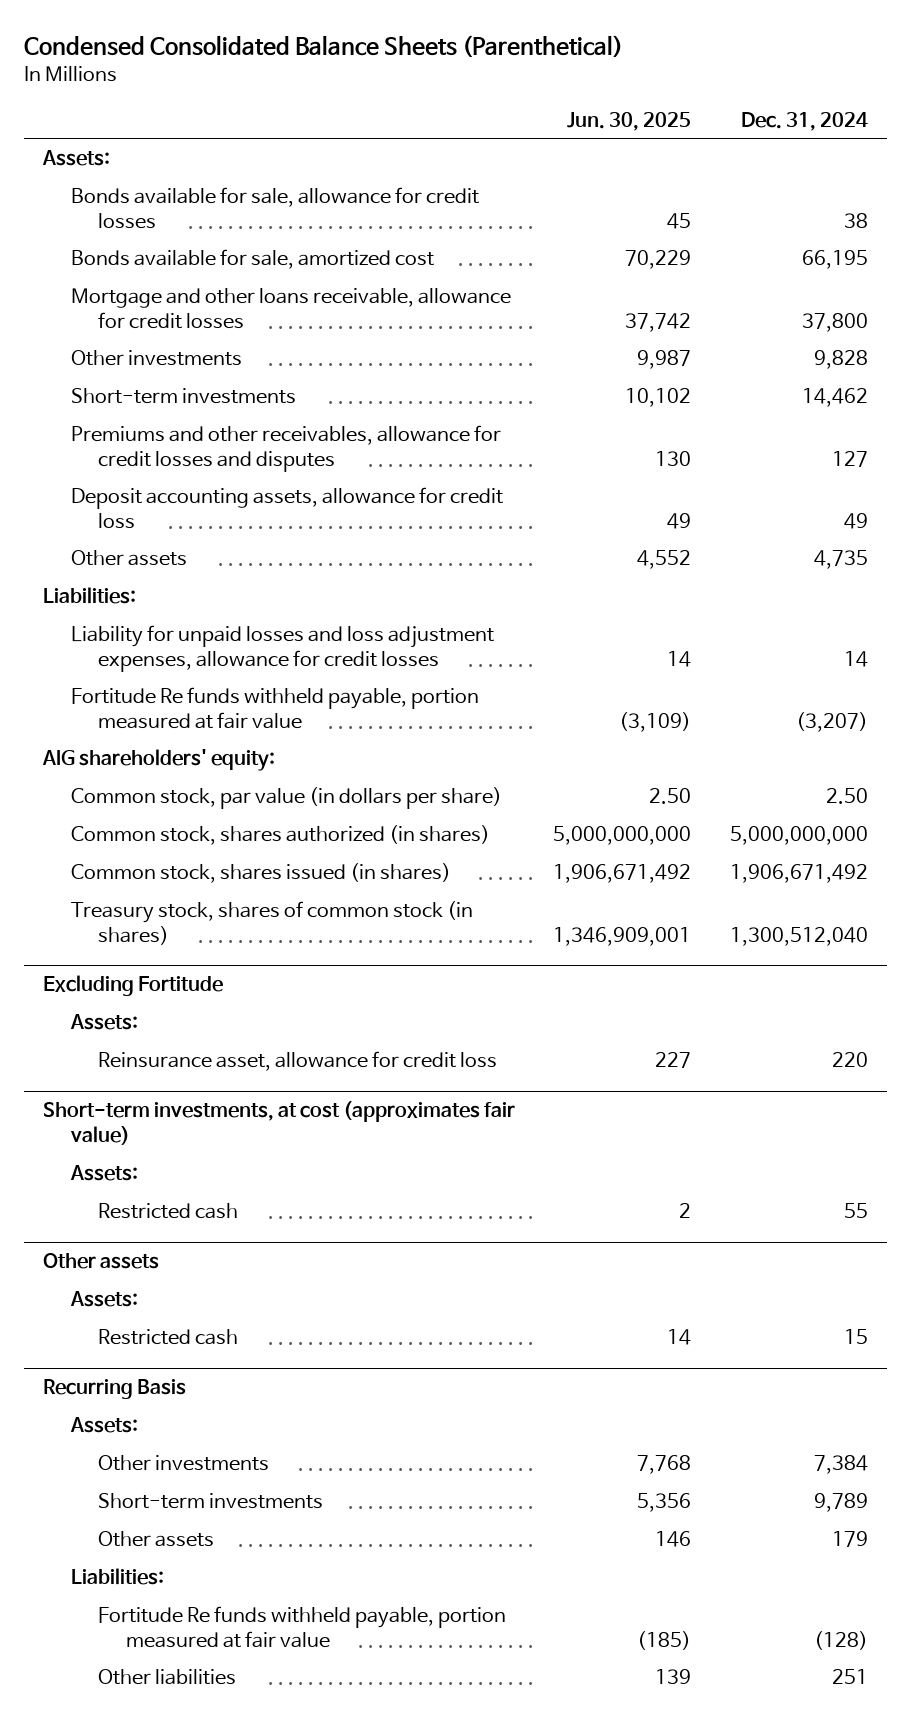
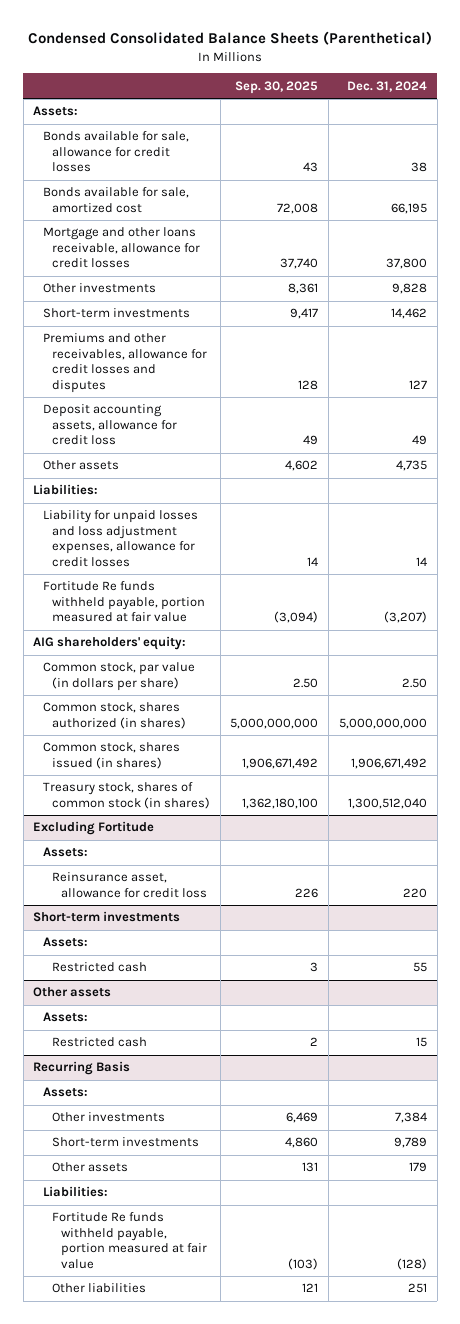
[567,111,692,131] Jun. 30, 2025 -> none
none -> [235,80,319,94] Sep. 30, 2025
[42,1101,515,1145] Short-term investments, at cost (approximates fair value) -> [33,911,181,923] Short-term investments

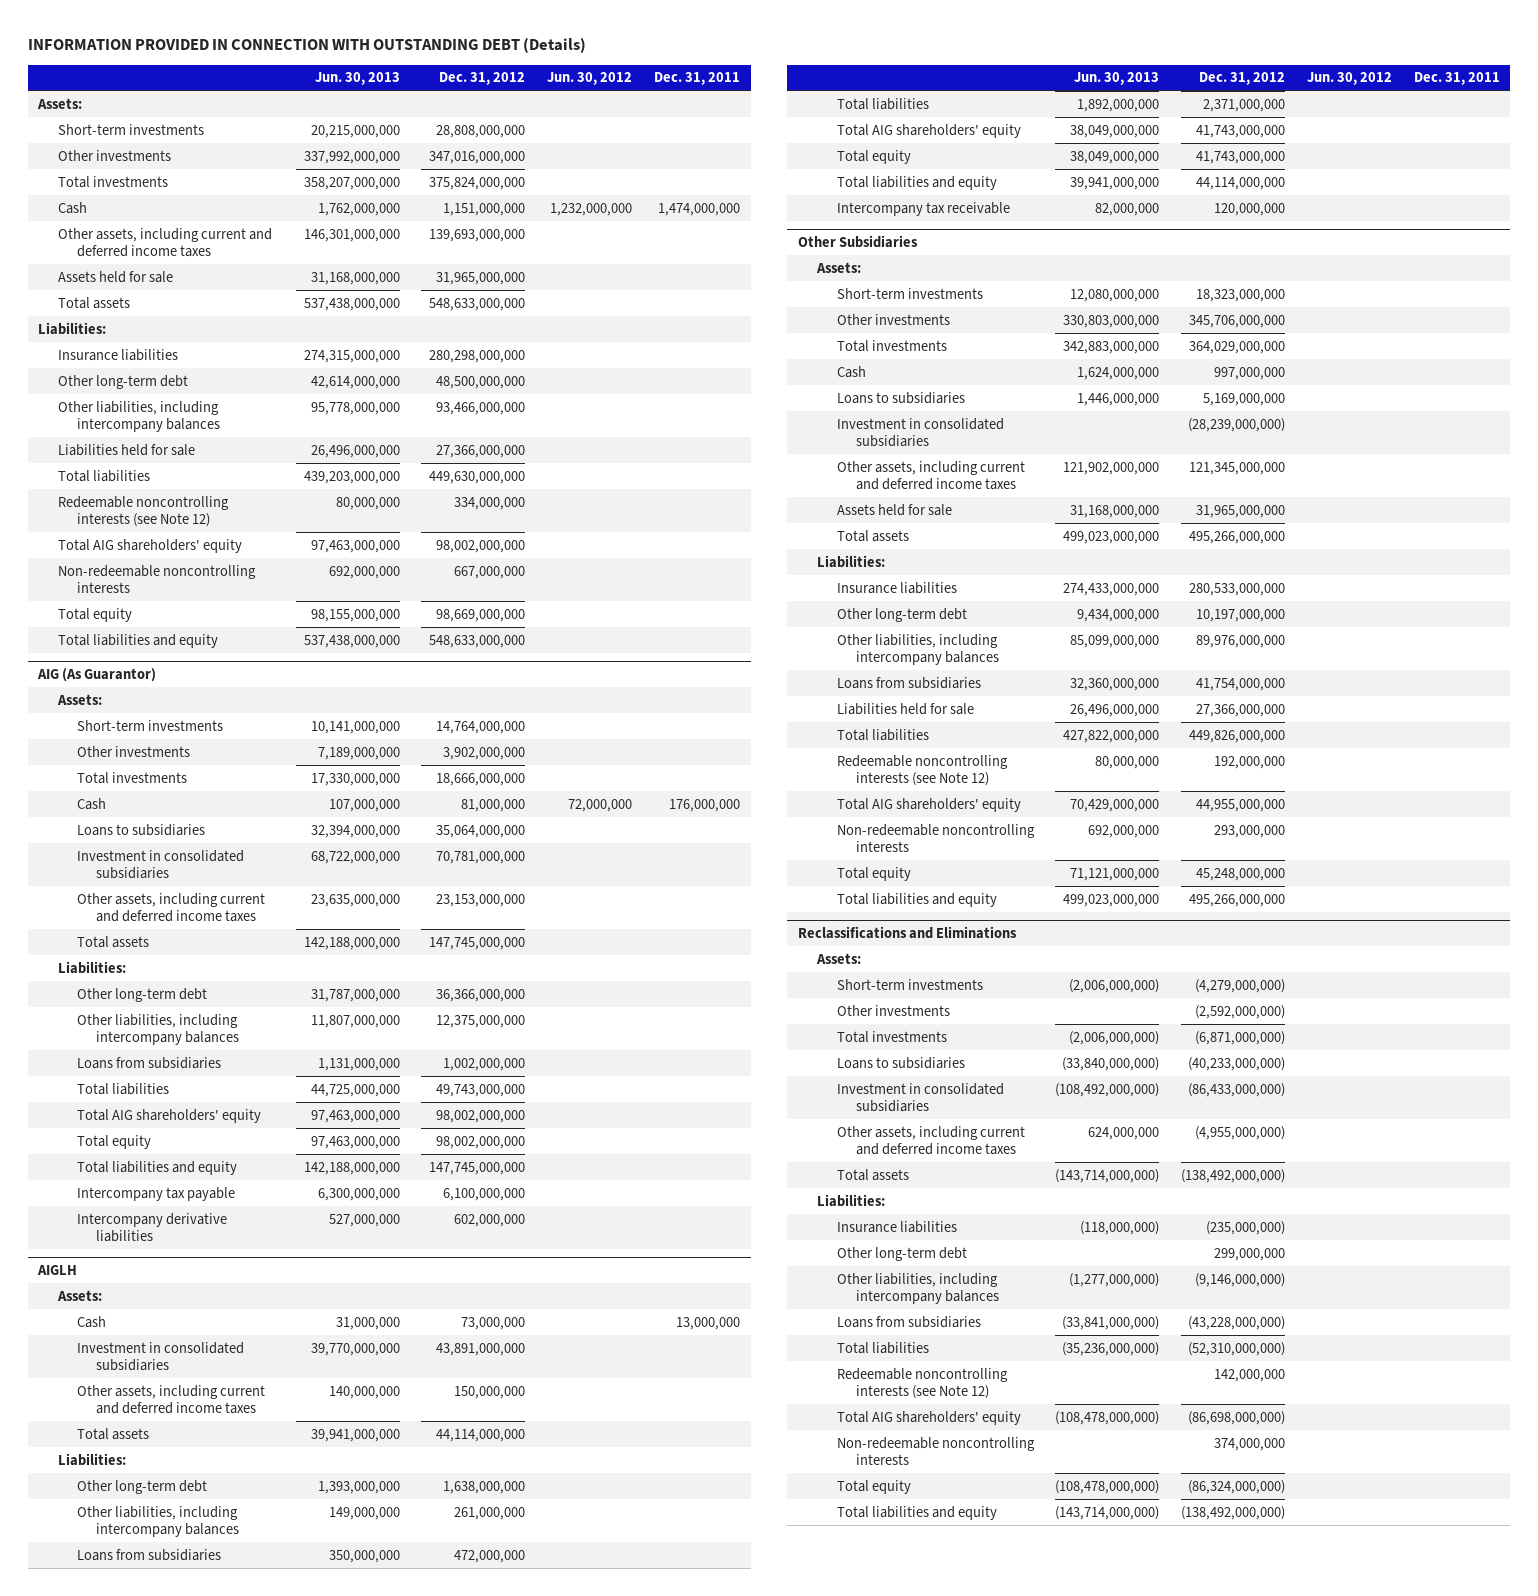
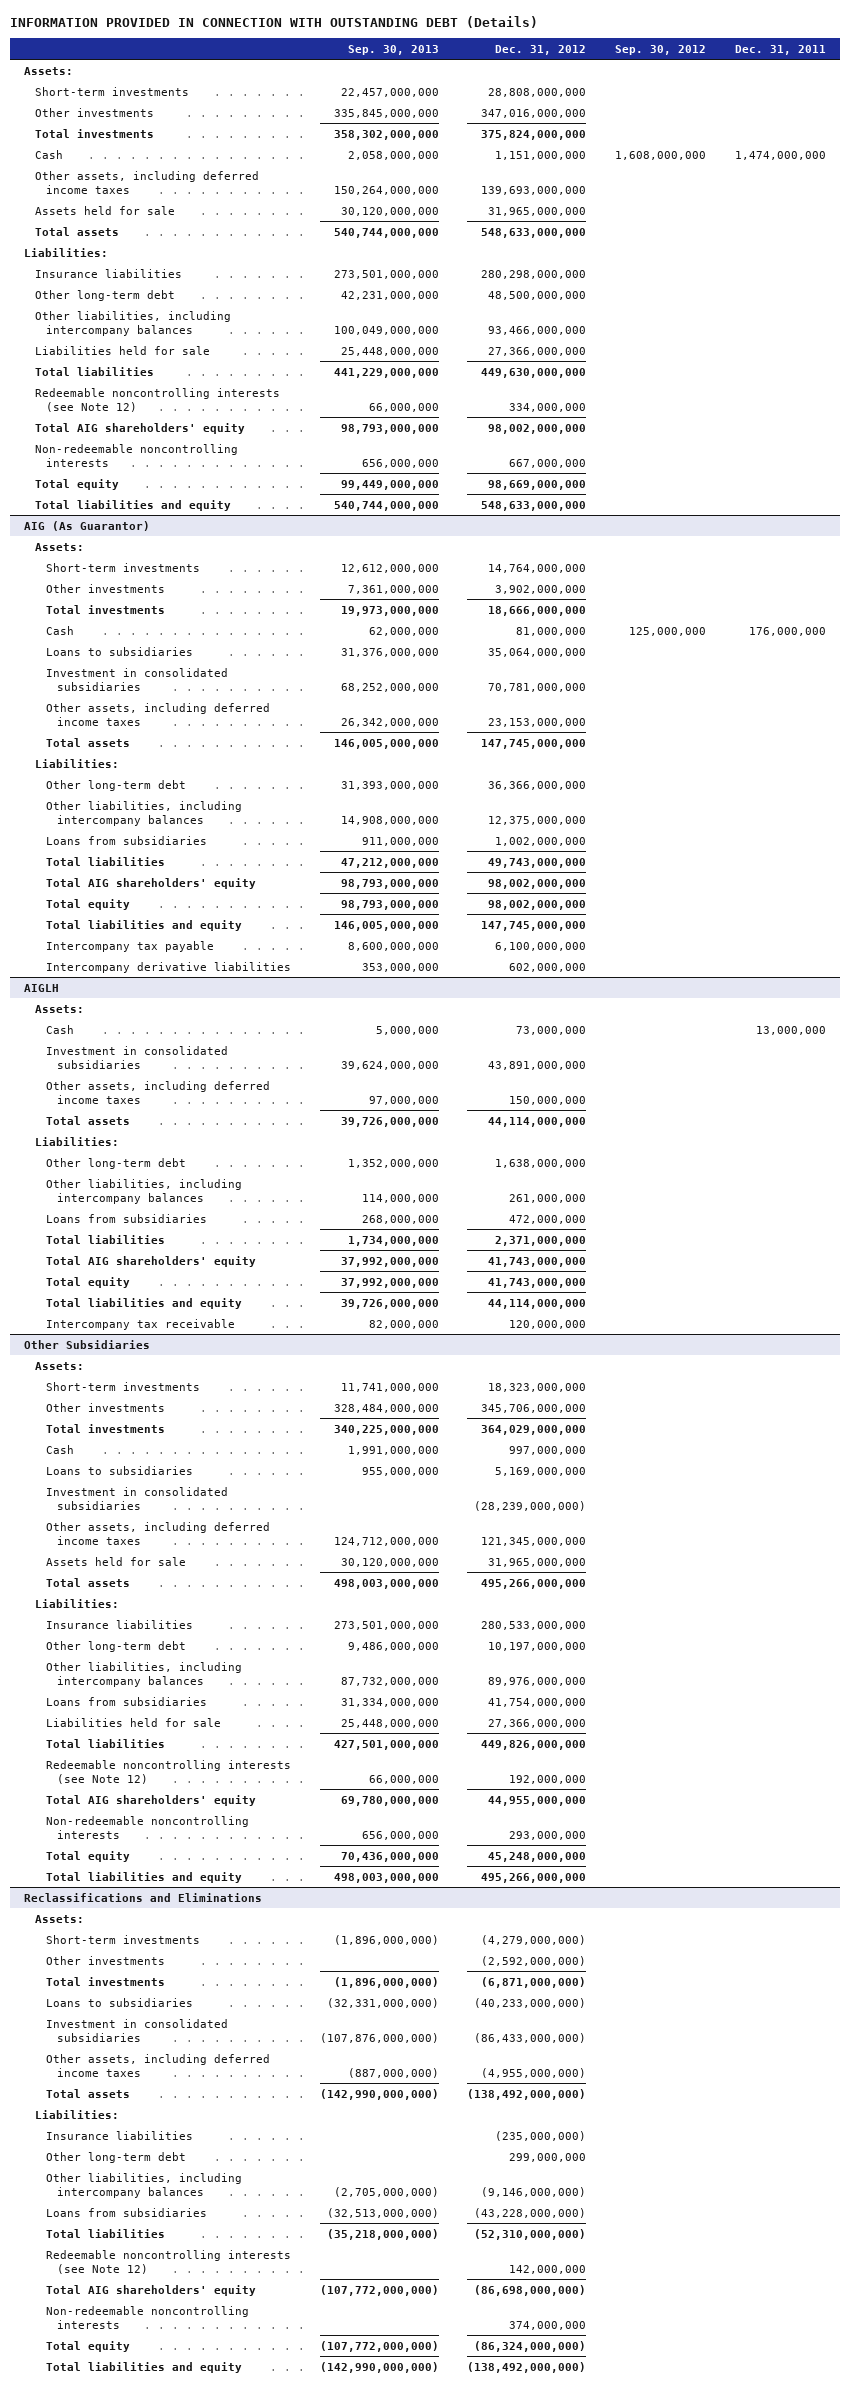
[314,72,400,86] Jun. 30, 2013 -> none
[547,72,633,86] Jun. 30, 2012 -> none
none -> [347,44,439,55] Sep. 30, 2013
none -> [615,44,707,55] Sep. 30, 2012
[57,227,272,257] Other assets, including current and deferred income taxes -> [34,170,259,194] Other assets, including deferred income taxes
[77,892,266,922] Other assets, including current and deferred income taxes -> [45,702,270,726] Other assets, including deferred income taxes
[77,1384,266,1414] Other assets, including current and deferred income taxes -> [45,1080,270,1104] Other assets, including deferred income taxes
[836,460,1025,490] Other assets, including current and deferred income taxes -> [45,1521,270,1545] Other assets, including deferred income taxes
[836,1125,1025,1155] Other assets, including current and deferred income taxes -> [45,2053,270,2077] Other assets, including deferred income taxes

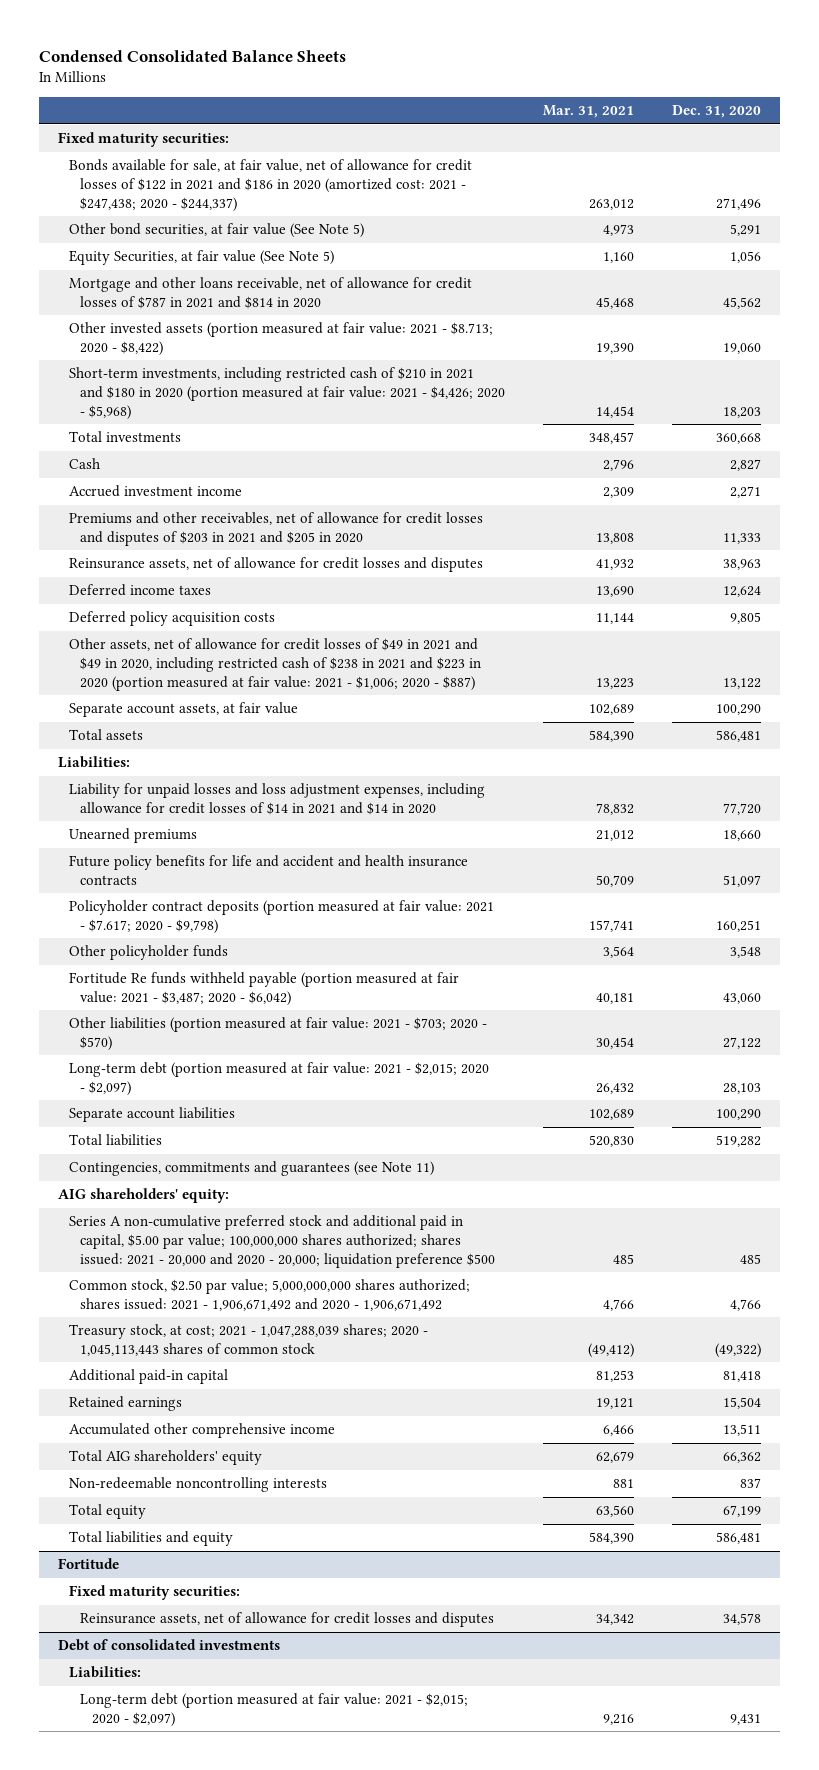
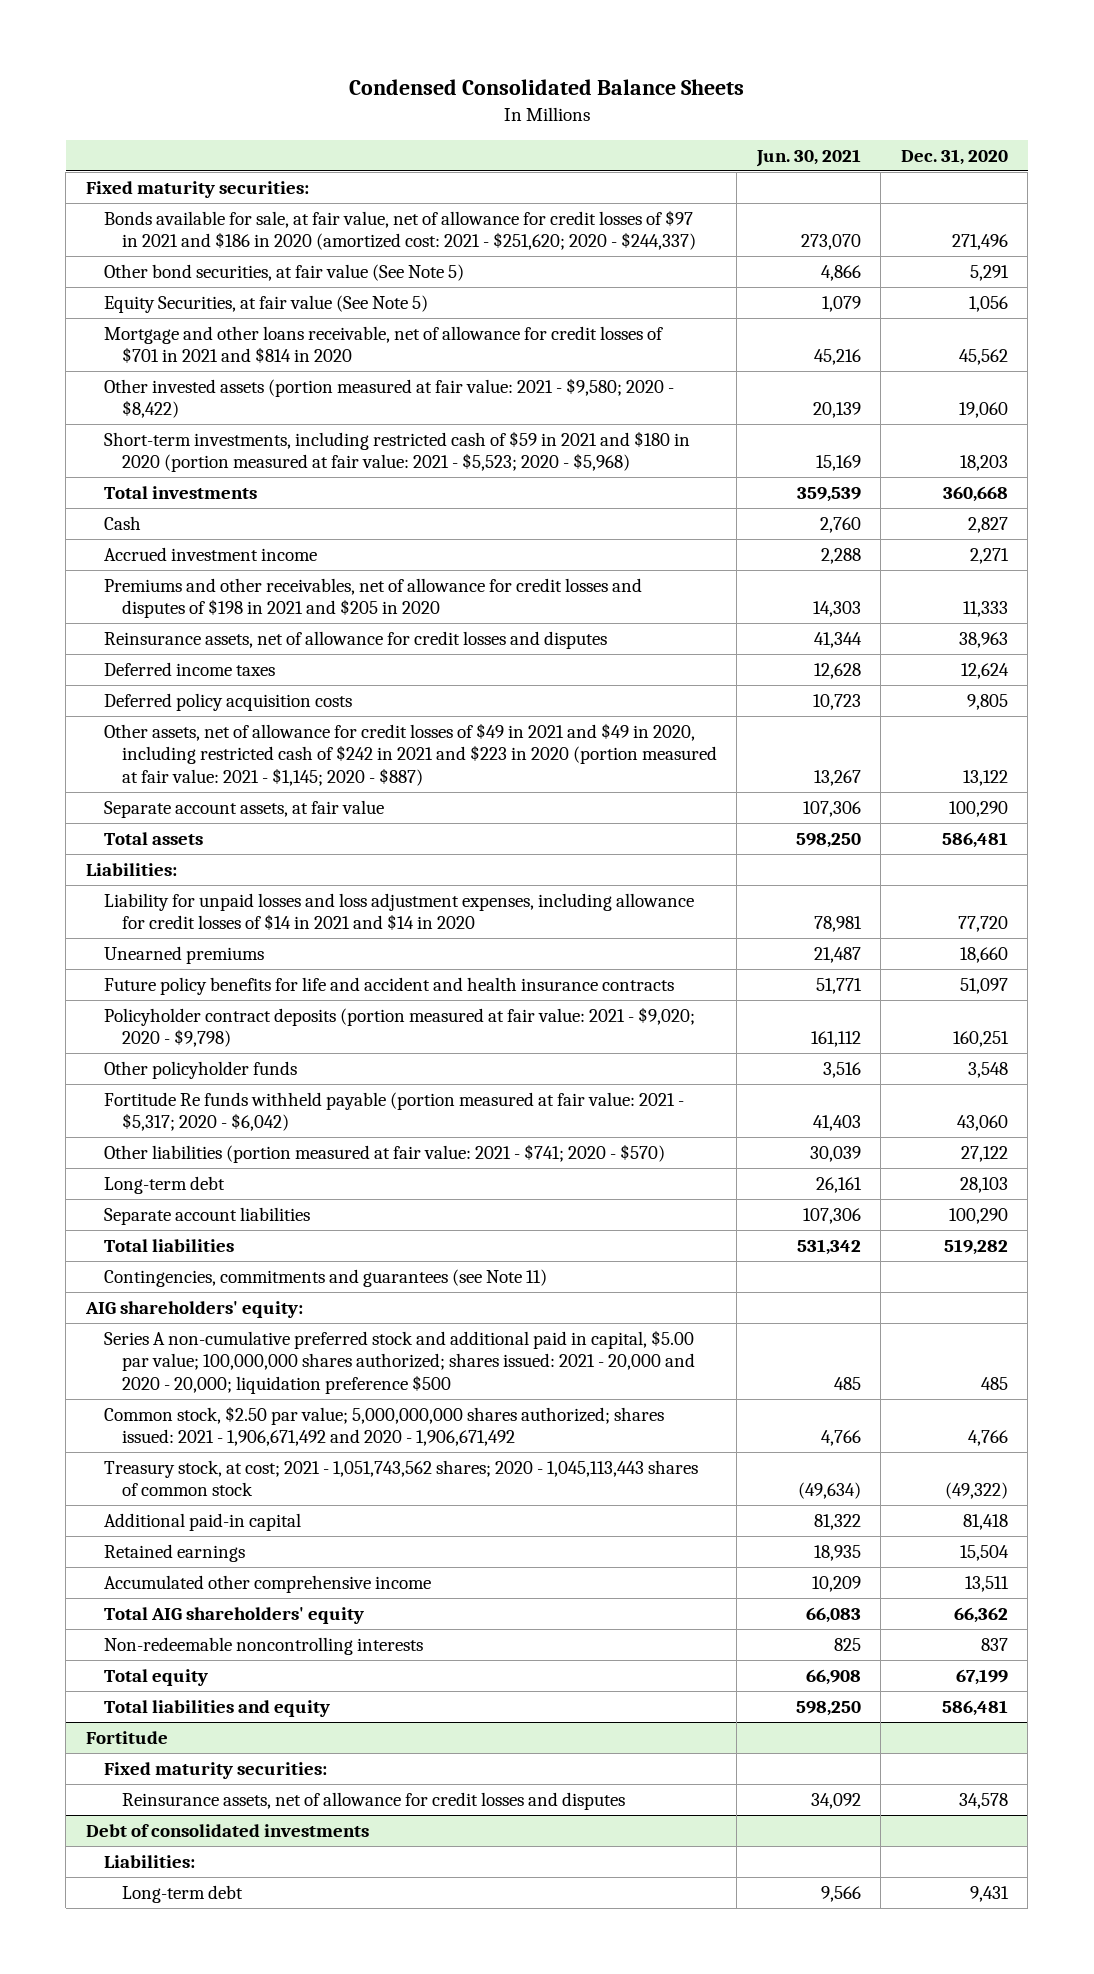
[543,105,635,119] Mar. 31, 2021 -> none
none -> [755,148,861,167] Jun. 30, 2021
[69,159,473,212] Bonds available for sale, at fair value, net of allowance for credit losses of $122 in 2021 and $186 in 2020 (amortized cost: 2021 - $247,438; 2020 - $244,337) -> [103,209,696,251] Bonds available for sale, at fair value, net of allowance for credit losses of $97 in 2021 and $186 in 2020 (amortized cost: 2021 - $251,620; 2020 - $244,337)
[69,277,473,309] Mortgage and other loans receivable, net of allowance for credit losses of $787 in 2021 and $814 in 2020 -> [103,325,663,364] Mortgage and other loans receivable, net of allowance for credit losses of $701 in 2021 and $814 in 2020
[69,322,494,356] Other invested assets (portion measured at fair value: 2021 - $8.713; 2020 - $8,422) -> [103,377,674,419] Other invested assets (portion measured at fair value: 2021 - $9,580; 2020 - $8,422)
[69,367,506,420] Short-term investments, including restricted cash of $210 in 2021 and $180 in 2020 (portion measured at fair value: 2021 - $4,426; 2020 - $5,968) -> [103,430,690,473] Short-term investments, including restricted cash of $59 in 2021 and $180 in 2020 (portion measured at fair value: 2021 - $5,523; 2020 - $5,968)
[69,512,484,546] Premiums and other receivables, net of allowance for credit losses and disputes of $203 in 2021 and $205 in 2020 -> [103,577,642,619] Premiums and other receivables, net of allowance for credit losses and disputes of $198 in 2021 and $205 in 2020
[69,638,482,691] Other assets, net of allowance for credit losses of $49 in 2021 and $49 in 2020, including restricted cash of $238 in 2021 and $223 in 2020 (portion measured at fair value: 2021 - $1,006; 2020 - $887) -> [103,722,717,786] Other assets, net of allowance for credit losses of $49 in 2021 and $49 in 2020, including restricted cash of $242 in 2021 and $223 in 2020 (portion measured at fair value: 2021 - $1,145; 2020 - $887)
[69,900,495,934] Policyholder contract deposits (portion measured at fair value: 2021 - $7.617; 2020 - $9,798) -> [103,1006,695,1048] Policyholder contract deposits (portion measured at fair value: 2021 - $9,020; 2020 - $9,798)
[69,972,460,1006] Fortitude Re funds withheld payable (portion measured at fair value: 2021 - $3,487; 2020 - $6,042) -> [103,1091,684,1132] Fortitude Re funds withheld payable (portion measured at fair value: 2021 - $5,317; 2020 - $6,042)
[69,1017,488,1051] Other liabilities (portion measured at fair value: 2021 - $703; 2020 - $570) -> [103,1143,665,1163] Other liabilities (portion measured at fair value: 2021 - $741; 2020 - $570)
[69,1062,490,1096] Long-term debt (portion measured at fair value: 2021 - $2,015; 2020 - $2,097) -> [103,1175,225,1194] Long-term debt
[69,1324,429,1356] Treasury stock, at cost; 2021 - 1,047,288,039 shares; 2020 - 1,045,113,443 shares of common stock -> [103,1459,698,1497] Treasury stock, at cost; 2021 - 1,051,743,562 shares; 2020 - 1,045,113,443 shares of common stock
[80,1693,469,1727] Long-term debt (portion measured at fair value: 2021 - $2,015; 2020 - $2,097) -> [121,1884,243,1903] Long-term debt

